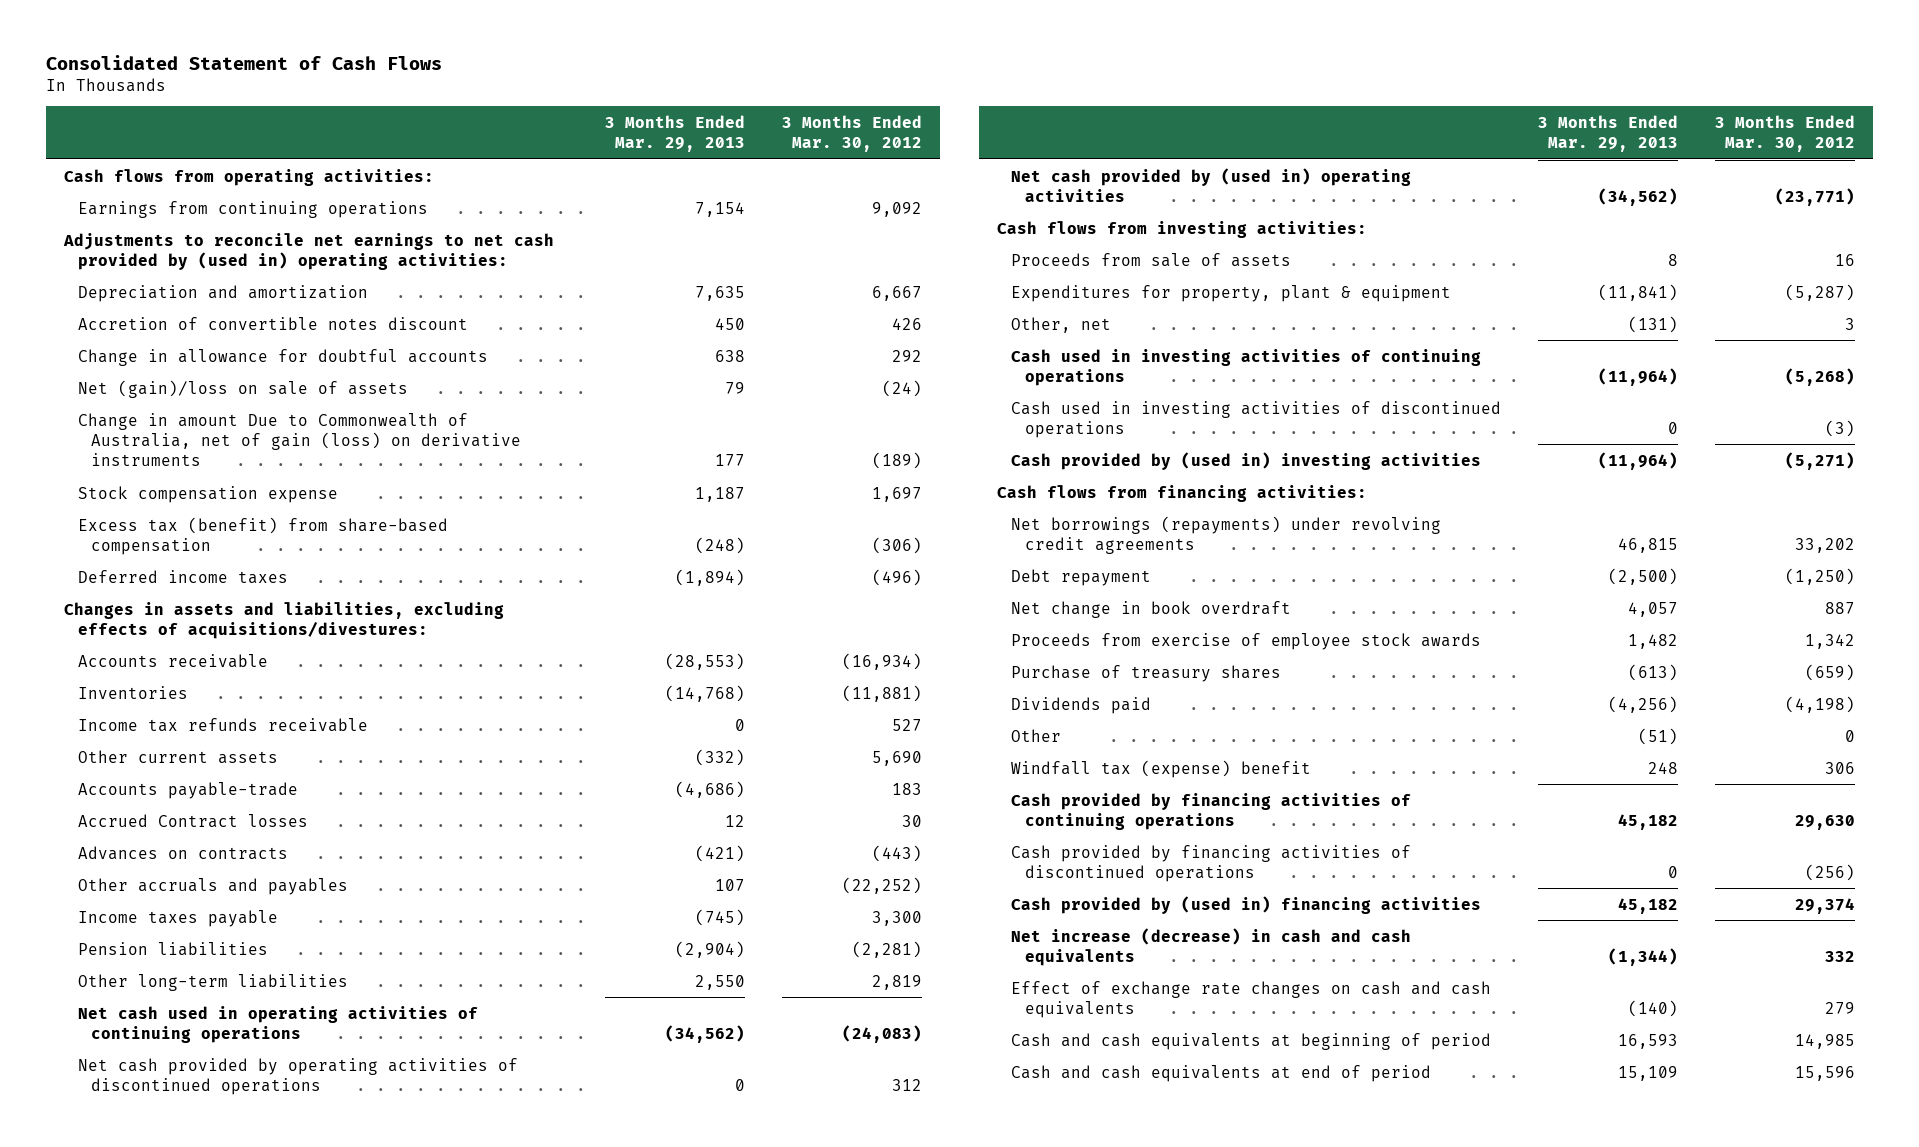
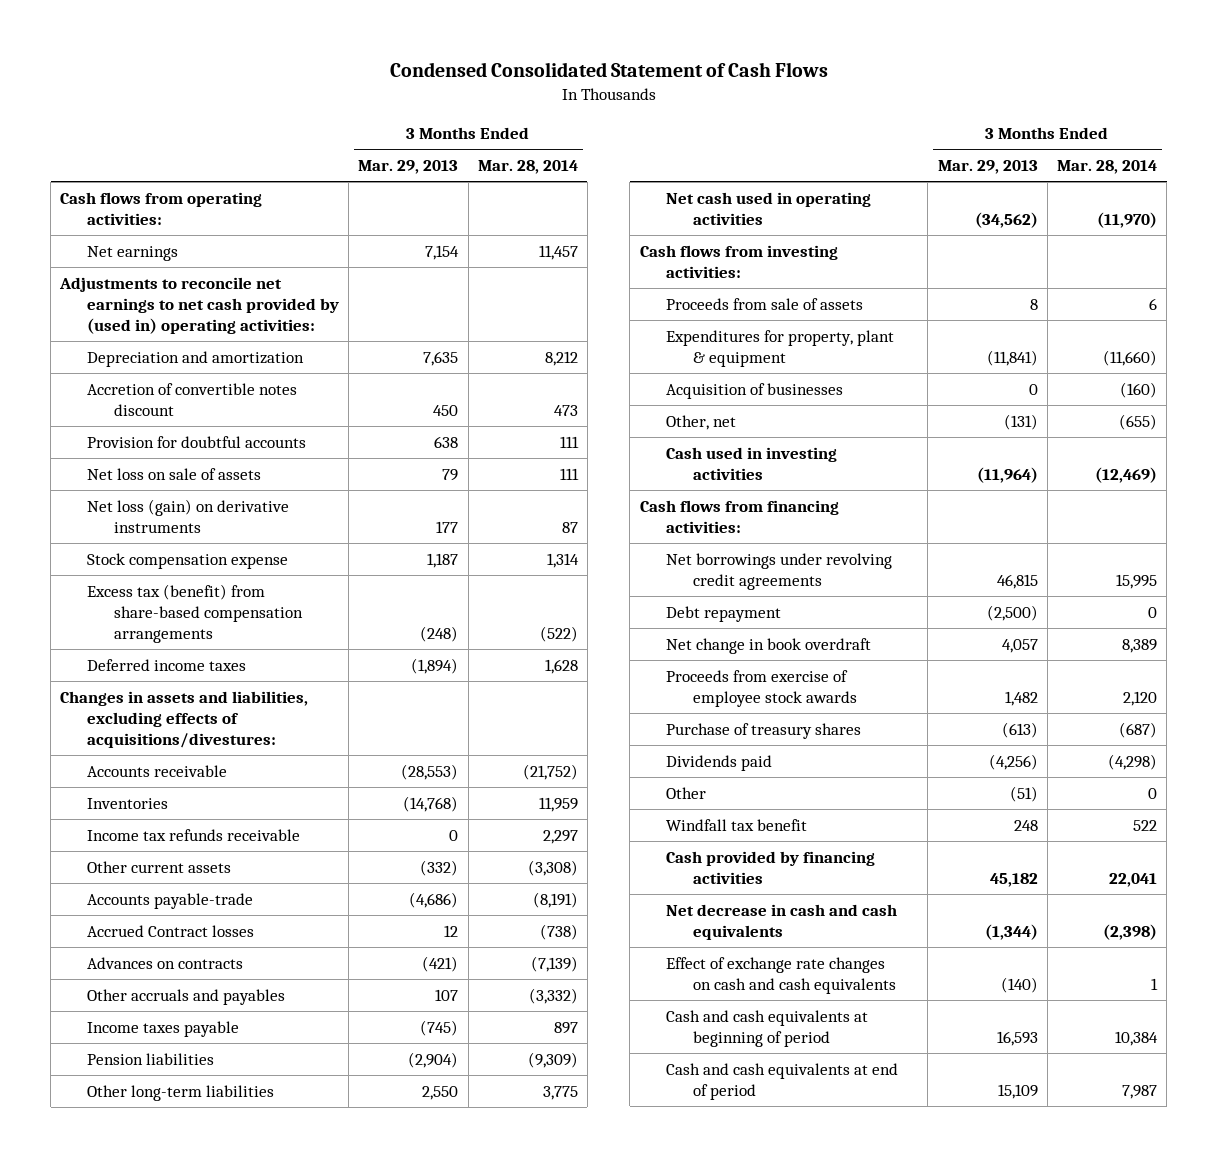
[45,54,442,70] Consolidated Statement of Cash Flows -> [389,61,828,77] Condensed Consolidated Statement of Cash Flows
[781,114,922,152] 3 Months Ended Mar. 30, 2012 -> none
none -> [477,160,578,175] Mar. 28, 2014
[77,200,428,218] Earnings from continuing operations -> [87,245,179,261] Net earnings
[77,348,488,366] Change in allowance for doubtful accounts -> [87,435,307,448] Provision for doubtful accounts
[77,379,408,398] Net (gain)/loss on sale of assets -> [87,467,262,480] Net loss on sale of assets
[77,412,522,466] Change in amount Due to Commonwealth of Australia, net of gain (loss) on derivative instruments -> [87,498,290,533] Net loss (gain) on derivative instruments
[77,516,448,555] Excess tax (benefit) from share-based compensation -> [87,583,303,643] Excess tax (benefit) from share-based compensation arrangements
[77,1005,478,1043] Net cash used in operating activities of continuing operations -> none
[77,1057,518,1095] Net cash provided by operating activities of discontinued operations -> none
[1011,167,1412,202] Net cash provided by (used in) operating activities -> [666,191,872,225] Net cash used in operating activities
none -> [666,382,844,399] Acquisition of businesses
[1011,348,1482,386] Cash used in investing activities of continuing operations -> none
[1011,400,1502,438] Cash used in investing activities of discontinued operations -> none
[1011,451,1482,470] Cash provided by (used in) investing activities -> [666,446,838,480] Cash used in investing activities
[1011,515,1442,554] Net borrowings (repayments) under revolving credit agreements -> [666,552,893,590] Net borrowings under revolving credit agreements
[1011,792,1412,830] Cash provided by financing activities of continuing operations -> none
[1011,844,1412,882] Cash provided by financing activities of discontinued operations -> none
[1011,759,1312,778] Windfall tax (expense) benefit -> [666,818,808,831] Windfall tax benefit
[1011,895,1482,914] Cash provided by (used in) financing activities -> [666,850,876,884] Cash provided by financing activities
[1011,927,1412,966] Net increase (decrease) in cash and cash equivalents -> [666,903,898,940] Net decrease in cash and cash equivalents

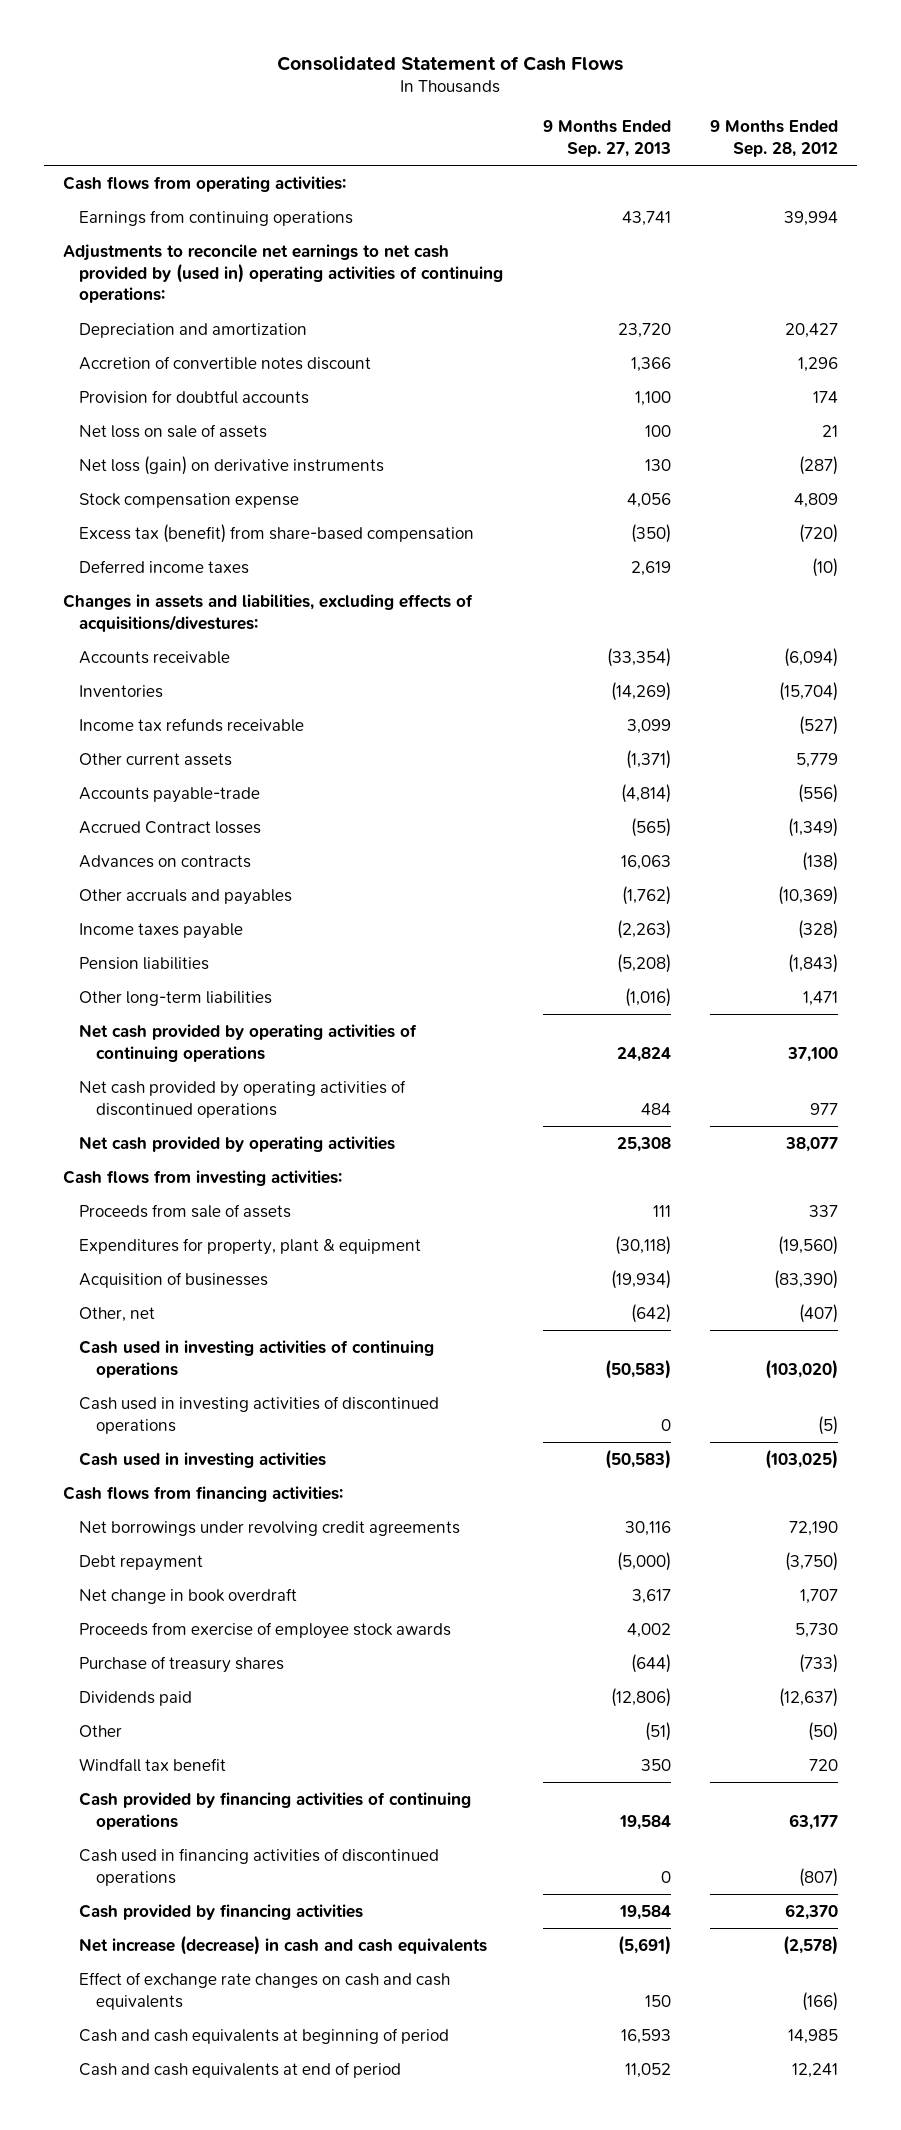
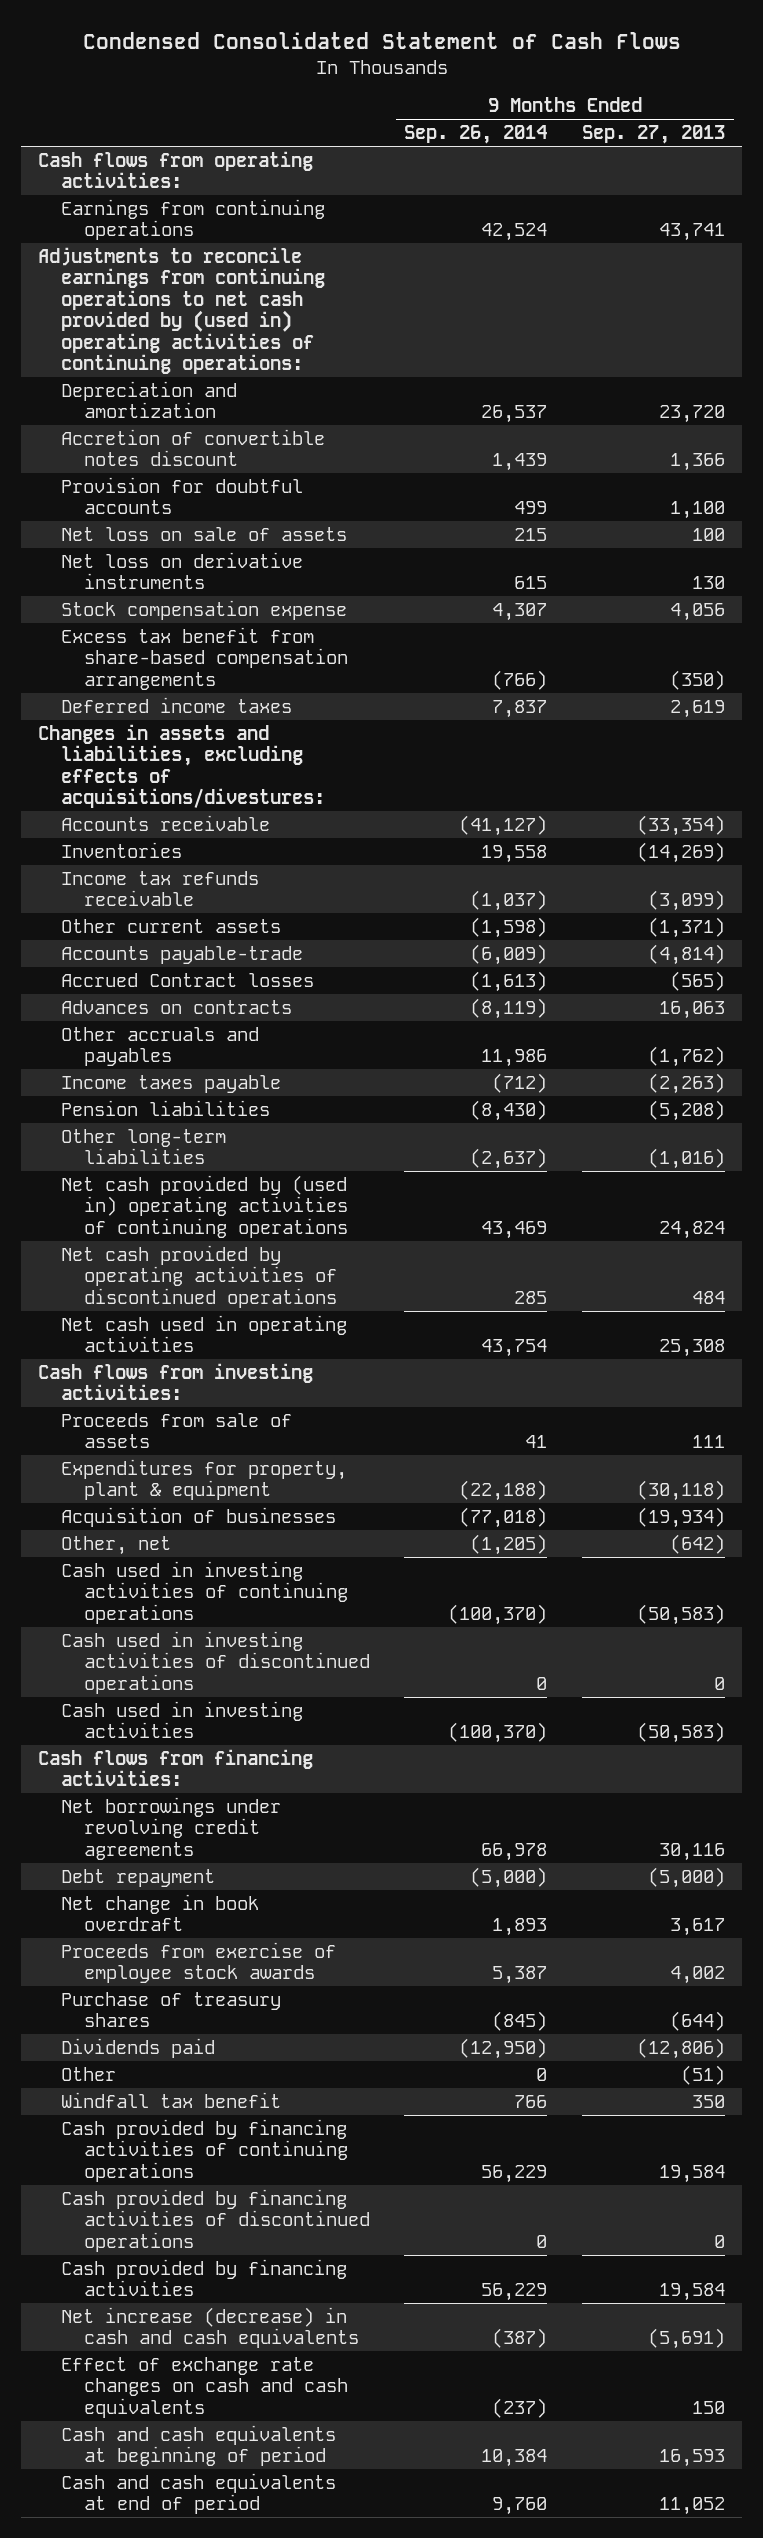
[277,55,624,71] Consolidated Statement of Cash Flows -> [82,32,681,50] Condensed Consolidated Statement of Cash Flows
[709,119,838,157] 9 Months Ended Sep. 28, 2012 -> none
none -> [404,125,548,145] Sep. 26, 2014
[63,243,504,304] Adjustments to reconcile net earnings to net cash provided by (used in) operating activities of continuing operations: -> [38,246,326,374] Adjustments to reconcile earnings from continuing operations to net cash provided by (used in) operating activities of continuing operations:
[79,455,385,475] Net loss (gain) on derivative instruments -> [61,551,304,590] Net loss on derivative instruments
[79,523,475,543] Excess tax (benefit) from share-based compensation -> [61,626,348,690] Excess tax benefit from share-based compensation arrangements
[626,718,671,734] 3,099 -> [648,890,726,912] (3,099)
[79,1023,418,1062] Net cash provided by operating activities of continuing operations -> [61,1174,348,1238] Net cash provided by (used in) operating activities of continuing operations
[79,1135,396,1152] Net cash provided by operating activities -> [61,1314,348,1353] Net cash used in operating activities
[79,1847,440,1886] Cash used in financing activities of discontinued operations -> [61,2188,370,2252] Cash provided by financing activities of discontinued operations

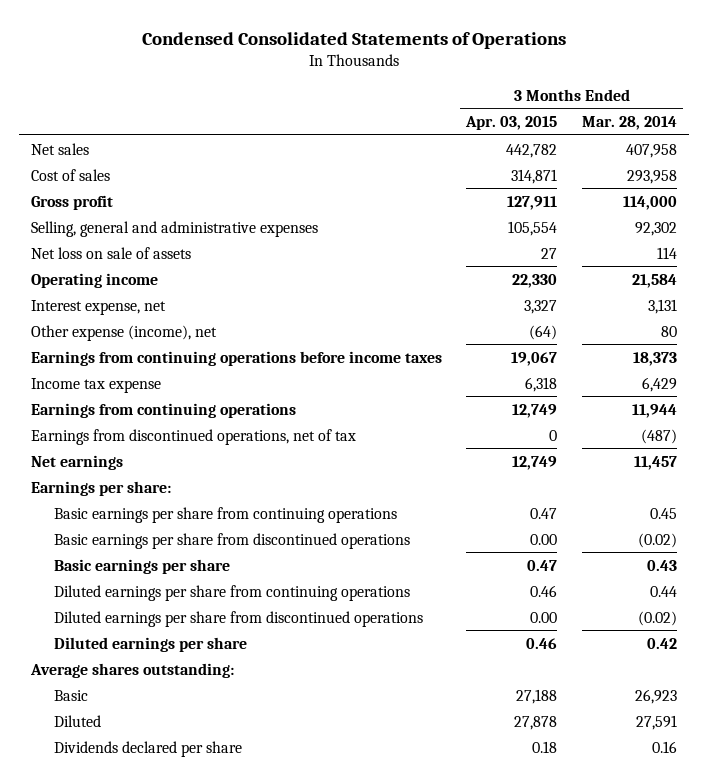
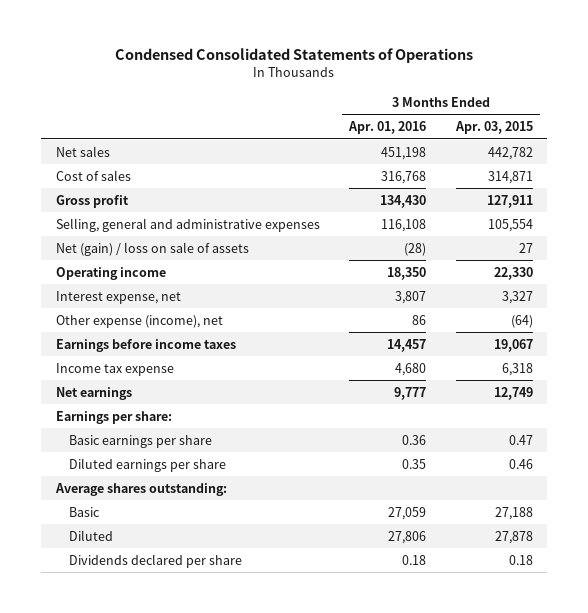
[581,116,677,131] Mar. 28, 2014 -> none
none -> [348,121,427,135] Apr. 01, 2016
[31,246,192,259] Net loss on sale of assets -> [55,241,249,256] Net (gain) / loss on sale of assets
[31,350,443,366] Earnings from continuing operations before income taxes -> [55,338,236,352] Earnings before income taxes
[31,402,297,418] Earnings from continuing operations -> none
[31,428,357,445] Earnings from discontinued operations, net of tax -> none
[53,506,397,523] Basic earnings per share from continuing operations -> none
[53,532,410,549] Basic earnings per share from discontinued operations -> none
[53,584,410,601] Diluted earnings per share from continuing operations -> none
[53,610,423,627] Diluted earnings per share from discontinued operations -> none

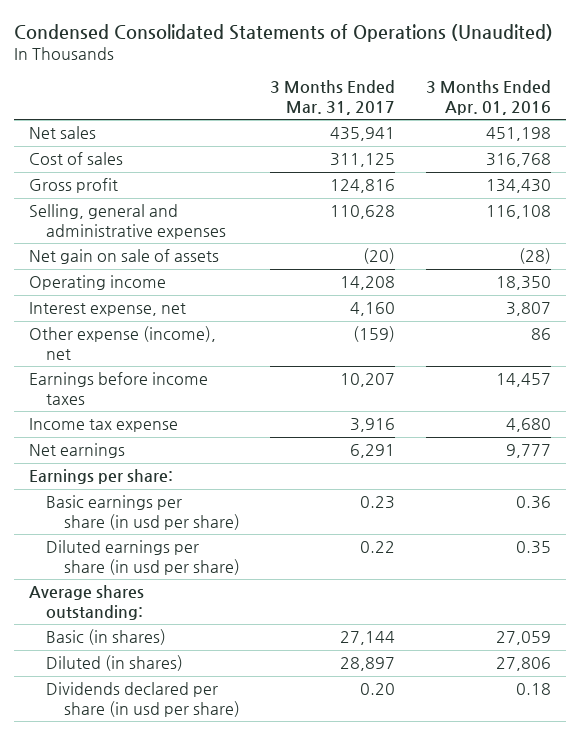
[115,48,474,64] Condensed Consolidated Statements of Operations -> [13,23,553,42] Condensed Consolidated Statements of Operations (Unaudited)
[454,121,533,135] Apr. 03, 2015 -> none
none -> [270,80,396,115] 3 Months Ended Mar. 31, 2017
[55,241,249,256] Net (gain) / loss on sale of assets -> [29,249,220,265] Net gain on sale of assets
[69,434,213,448] Basic earnings per share -> [46,495,240,530] Basic earnings per share (in usd per share)
[69,457,227,472] Diluted earnings per share -> [46,540,240,575] Diluted earnings per share (in usd per share)
[69,506,101,517] Basic -> [46,629,167,646] Basic (in shares)
[69,529,114,541] Diluted -> [46,655,184,672] Diluted (in shares)
[69,553,243,568] Dividends declared per share -> [46,682,240,717] Dividends declared per share (in usd per share)

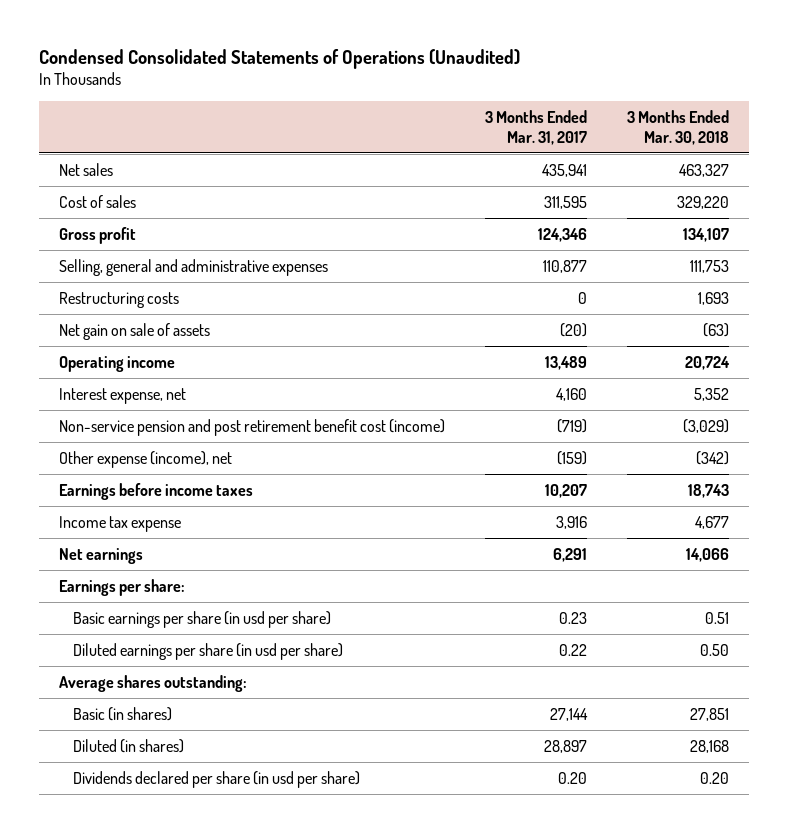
[425,80,551,115] 3 Months Ended Apr. 01, 2016 -> none
none -> [626,110,729,145] 3 Months Ended Mar. 30, 2018
[330,153,396,168] 311,125 -> [543,195,587,209] 311,595
[330,179,396,194] 124,816 -> [537,227,587,242] 124,346
[330,205,396,220] 110,628 -> [542,259,587,273] 110,877
none -> [58,291,179,308] Restructuring costs
[340,276,396,291] 14,208 -> [544,355,587,370] 13,489
none -> [58,418,445,436] Non-service pension and post retirement benefit cost (income)

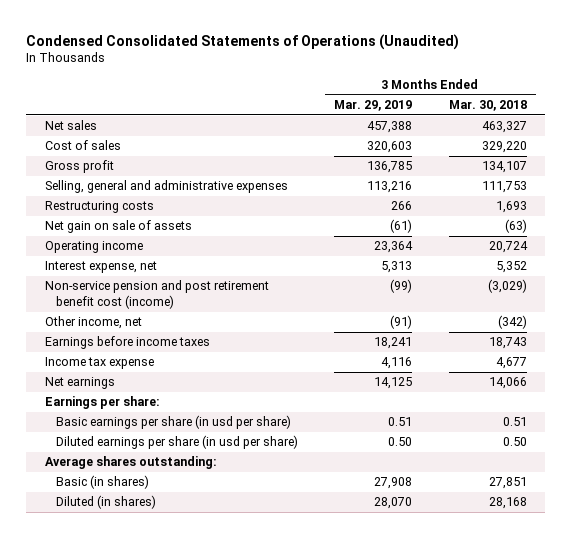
[484,110,587,145] 3 Months Ended Mar. 31, 2017 -> none
none -> [334,99,413,111] Mar. 29, 2019
[58,450,232,468] Other expense (income), net -> [44,316,142,330] Other income, net
[73,770,361,788] Dividends declared per share (in usd per share) -> none

